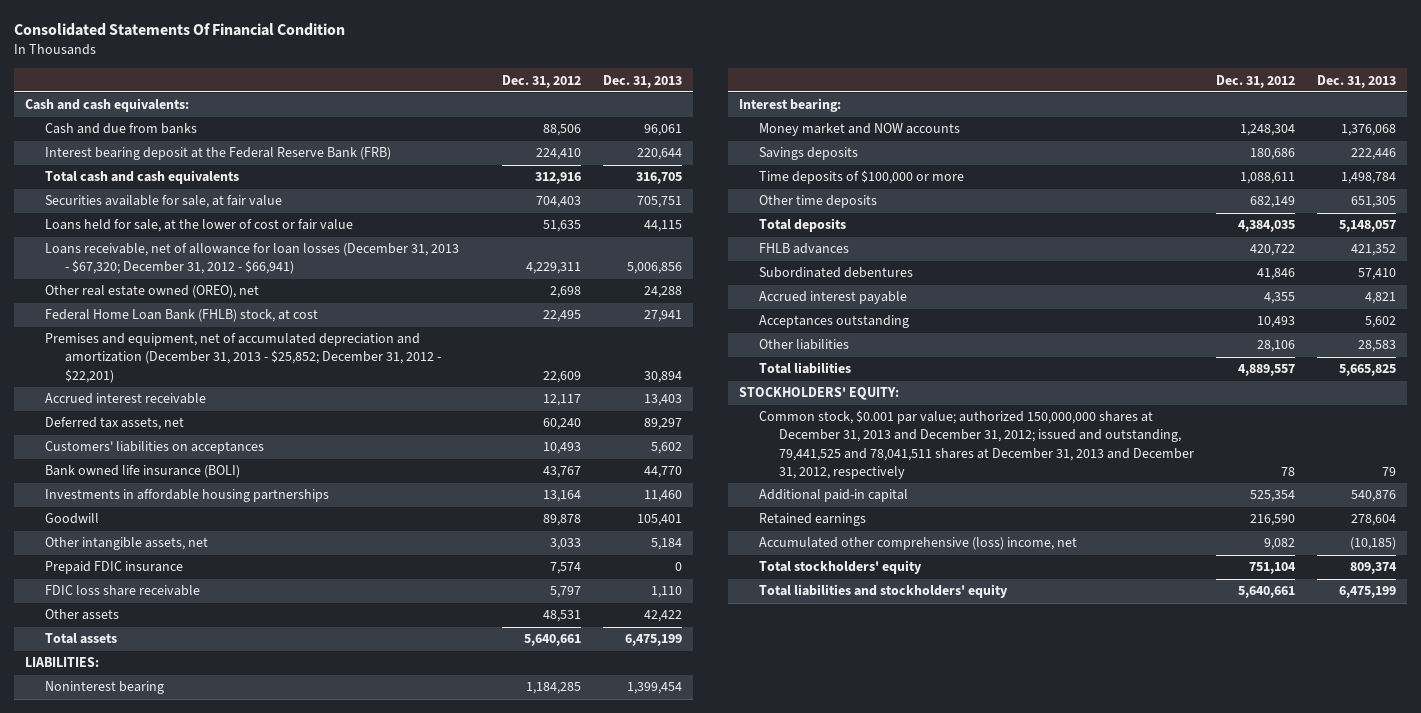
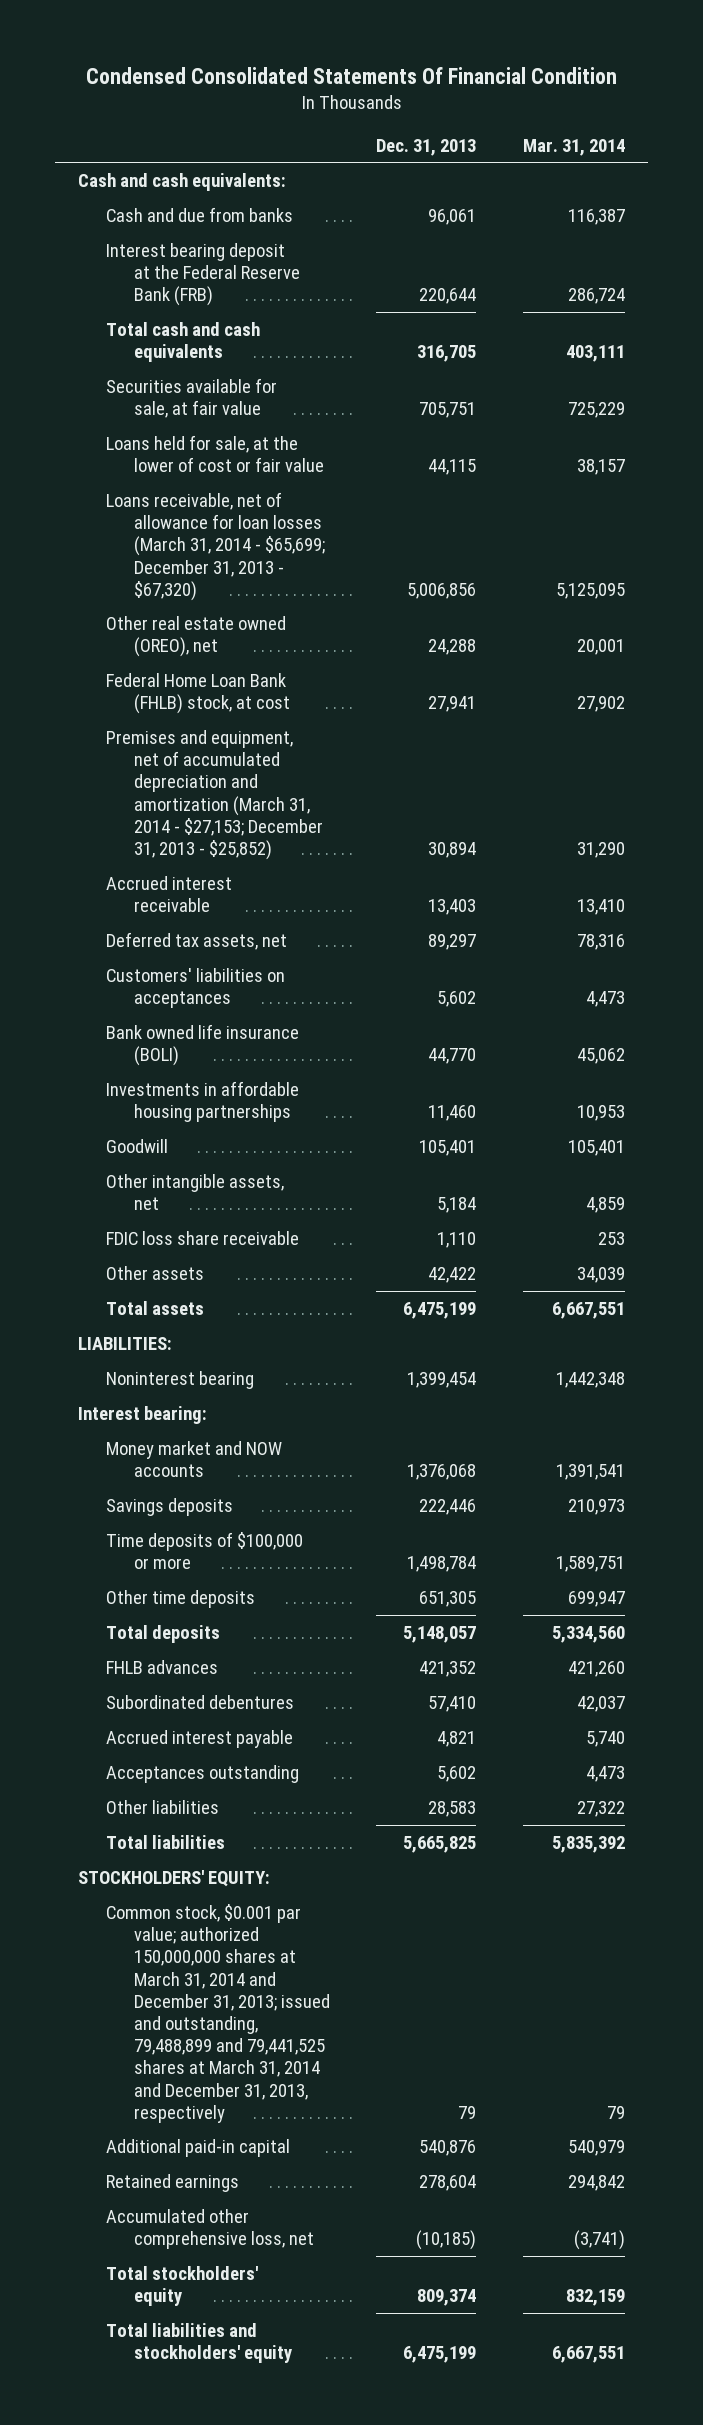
[13,23,345,37] Consolidated Statements Of Financial Condition -> [85,67,617,85] Condensed Consolidated Statements Of Financial Condition
[501,74,581,88] Dec. 31, 2012 -> none
none -> [522,138,625,156] Mar. 31, 2014
[44,243,459,275] Loans receivable, net of allowance for loan losses (December 31, 2013 - $67,320; December 31, 2012 - $66,941) -> [106,491,325,601] Loans receivable, net of allowance for loan losses (March 31, 2014 - $65,699; December 31, 2013 - $67,320)
[44,333,442,383] Premises and equipment, net of accumulated depreciation and amortization (December 31, 2013 - $25,852; December 31, 2012 - $22,201) -> [106,729,323,860] Premises and equipment, net of accumulated depreciation and amortization (March 31, 2014 - $27,153; December 31, 2013 - $25,852)
[44,561,183,575] Prepaid FDIC insurance -> none
[759,410,1195,479] Common stock, $0.001 par value; authorized 150,000,000 shares at December 31, 2013 and December 31, 2012; issued and outstanding, 79,441,525 and 78,041,511 shares at December 31, 2013 and December 31, 2012, respectively -> [106,1903,330,2123] Common stock, $0.001 par value; authorized 150,000,000 shares at March 31, 2014 and December 31, 2013; issued and outstanding, 79,488,899 and 79,441,525 shares at March 31, 2014 and December 31, 2013, respectively
[759,537,1078,551] Accumulated other comprehensive (loss) income, net -> [106,2208,314,2250] Accumulated other comprehensive loss, net

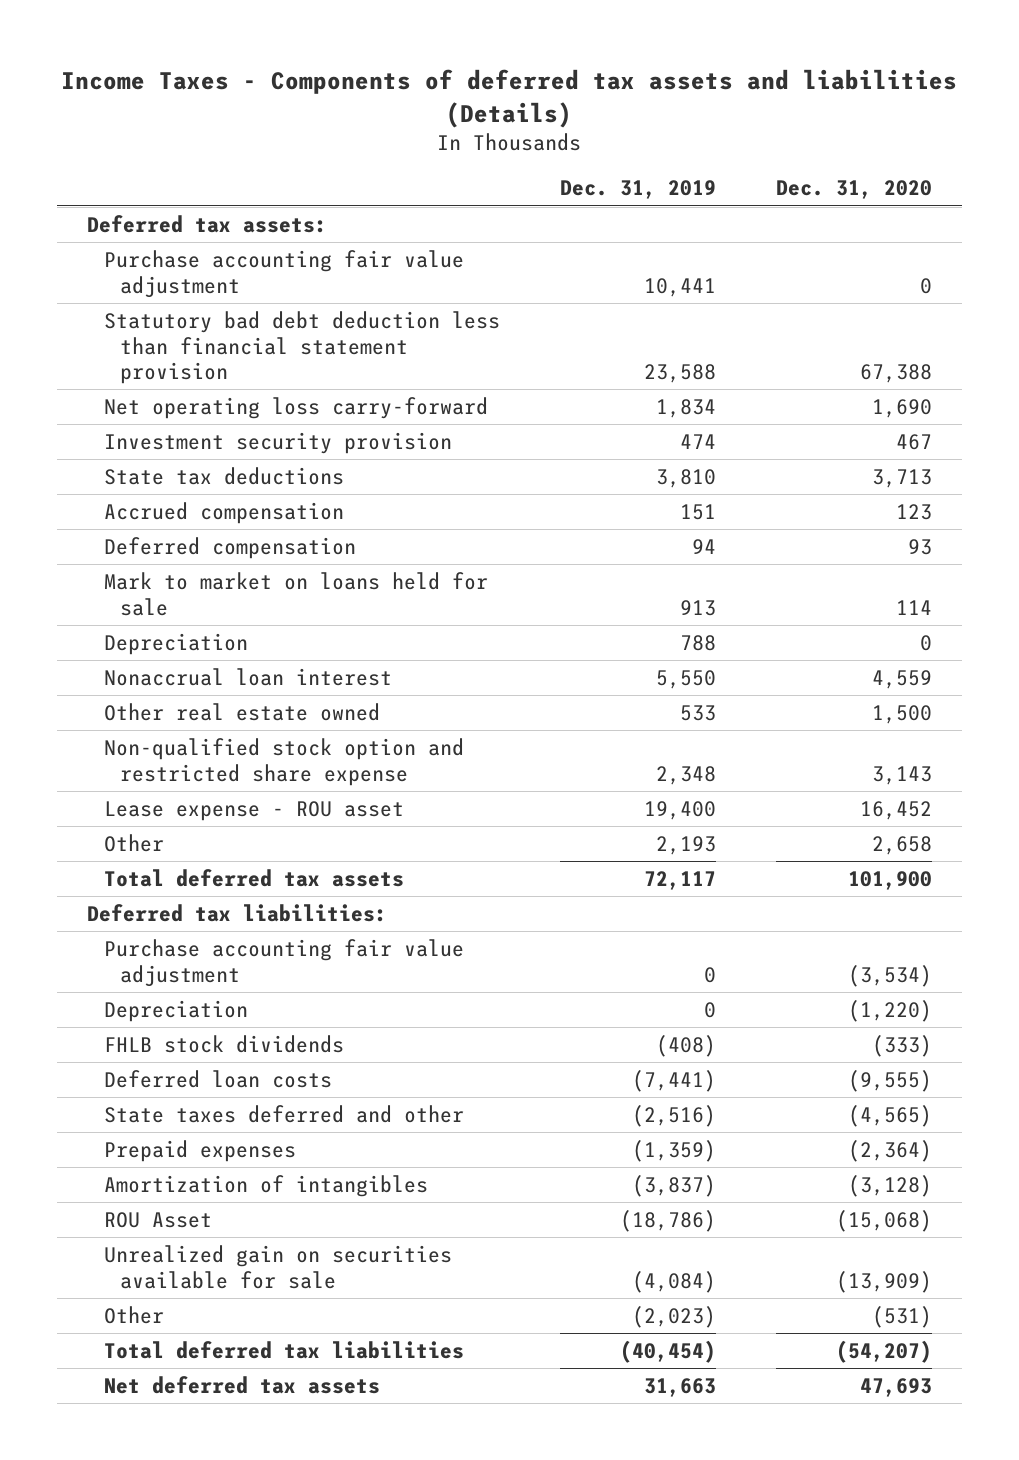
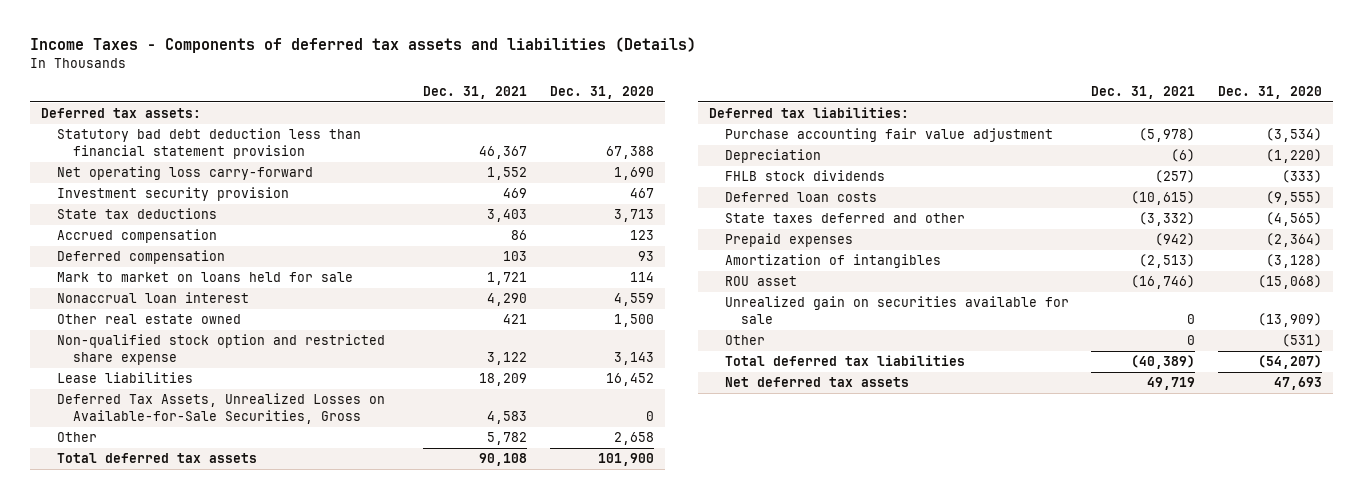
[559,180,716,200] Dec. 31, 2019 -> none
none -> [423,86,528,100] Dec. 31, 2021
[103,249,464,298] Purchase accounting fair value adjustment -> none
[103,632,248,655] Depreciation -> none
[103,800,404,821] Lease expense - ROU asset -> [57,372,194,384] Lease liabilities
none -> [57,393,386,425] Deferred Tax Assets, Unrealized Losses on Available-for-Sale Securities, Gross
[103,1211,212,1228] ROU Asset -> [725,276,798,287] ROU asset

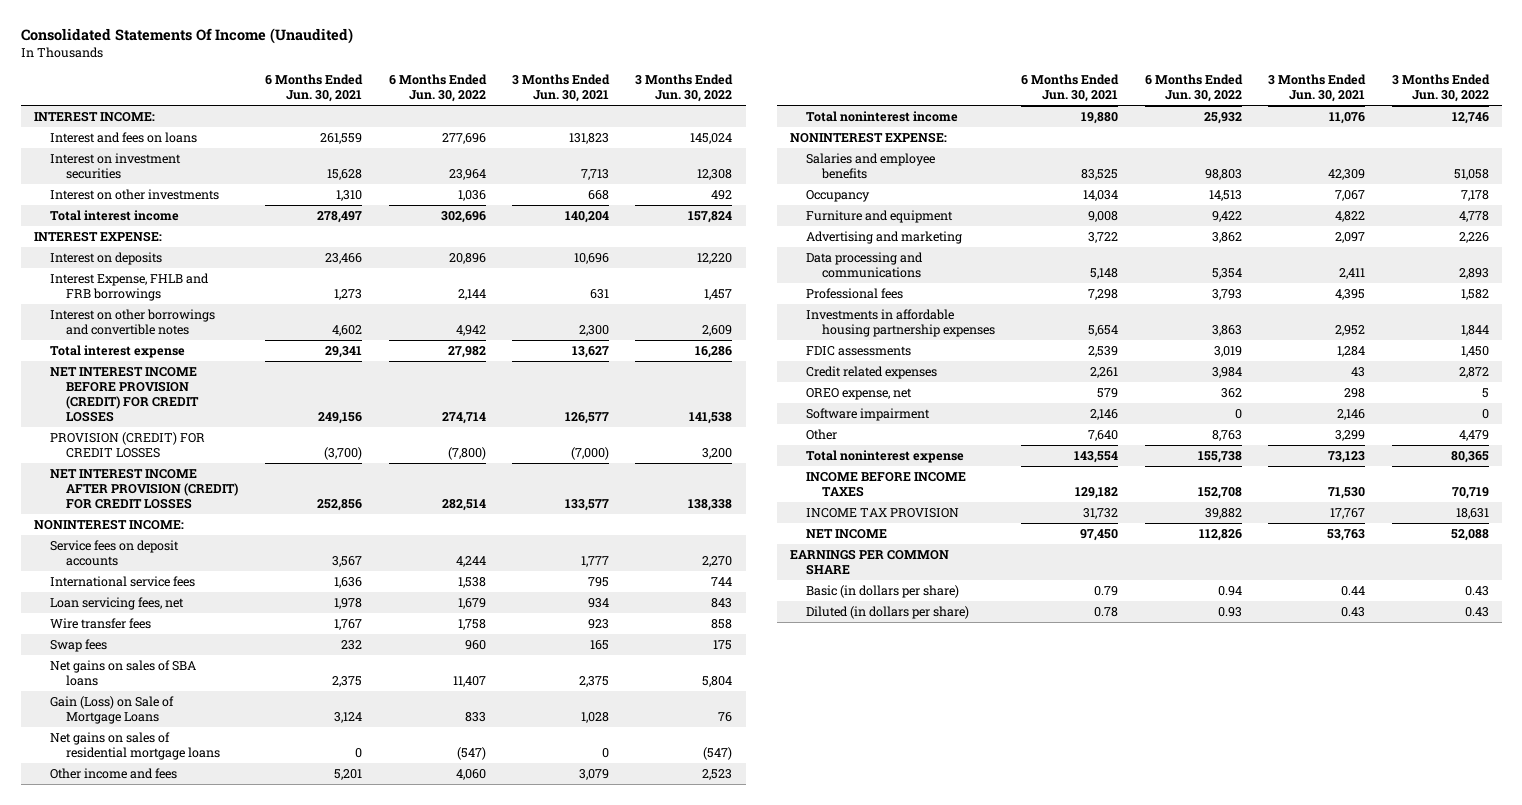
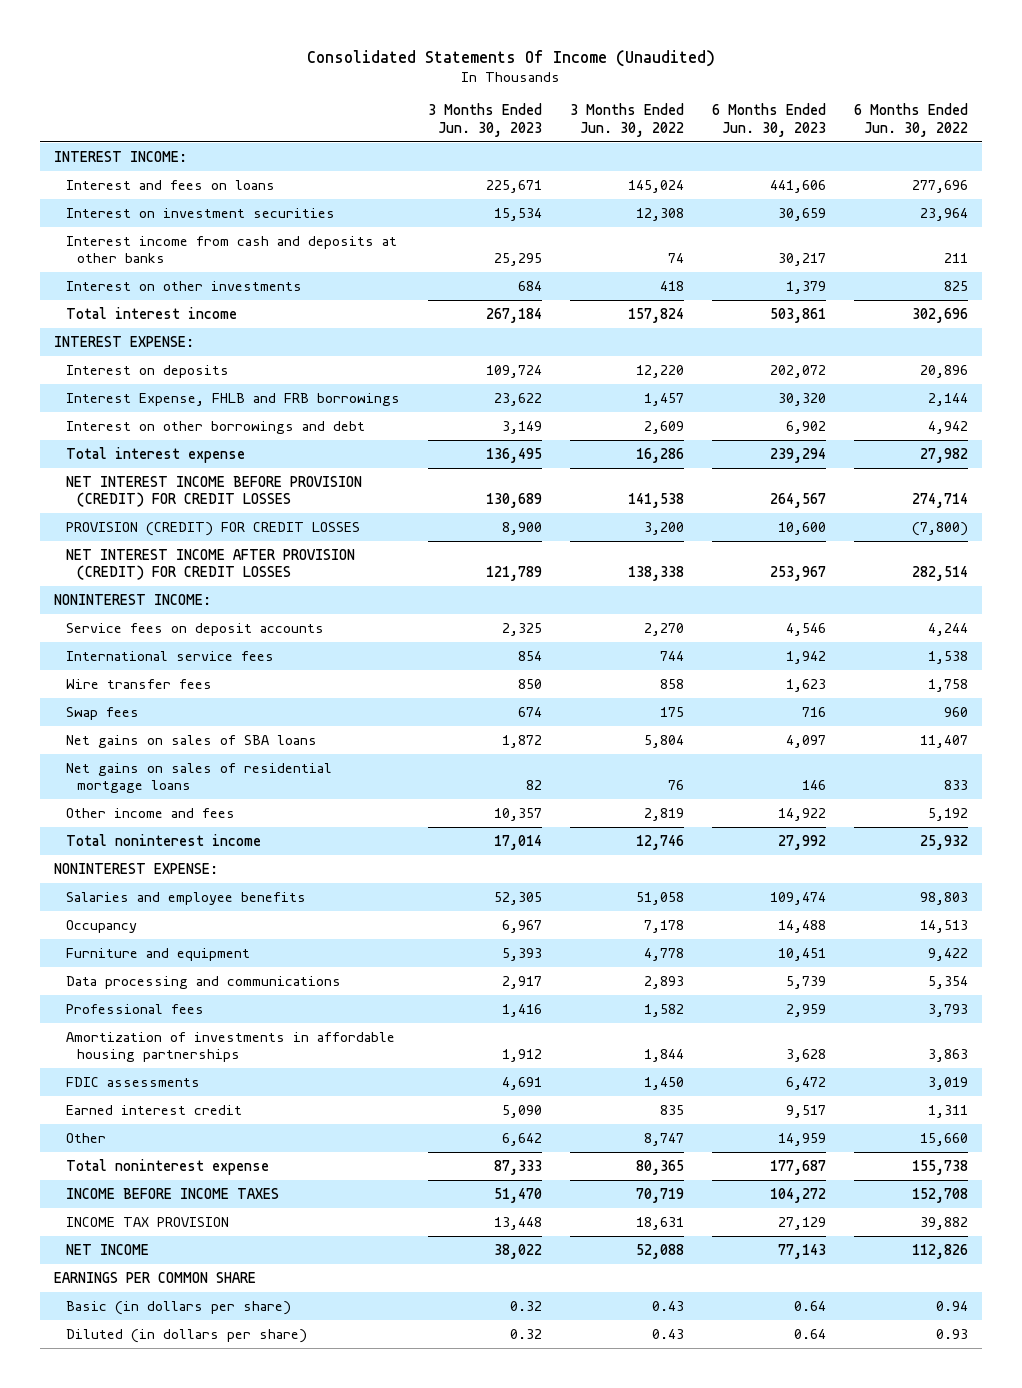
[265,74,364,103] 6 Months Ended Jun. 30, 2021 -> none
[512,74,611,103] 3 Months Ended Jun. 30, 2021 -> none
none -> [427,103,542,137] 3 Months Ended Jun. 30, 2023
none -> [711,103,826,137] 6 Months Ended Jun. 30, 2023
none -> [65,235,397,264] Interest income from cash and deposits at other banks
[457,190,486,202] 1,036 -> [943,280,968,291] 825
[711,190,733,201] 492 -> [659,280,684,291] 418
[49,309,215,336] Interest on other borrowings and convertible notes -> [65,420,365,434] Interest on other borrowings and debt
[49,597,184,611] Loan servicing fees, net -> none
[49,732,220,761] Net gains on sales of residential mortgage loans -> none
[49,696,174,725] Gain (Loss) on Sale of Mortgage Loans -> [65,762,332,794] Net gains on sales of residential mortgage loans
[455,769,486,781] 4,060 -> [927,807,968,821] 5,192
[702,769,733,781] 2,523 -> [643,807,684,821] 2,819
[805,231,962,245] Advertising and marketing -> none
[805,309,995,338] Investments in affordable housing partnership expenses -> [65,1031,395,1063] Amortization of investments in affordable housing partnerships
[805,366,937,380] Credit related expenses -> none
[805,388,912,401] OREO expense, net -> none
[805,408,930,422] Software impairment -> none
none -> [65,1104,242,1115] Earned interest credit
[1211,430,1242,442] 8,763 -> [919,1132,968,1146] 15,660
[1458,430,1489,442] 4,479 -> [643,1132,684,1146] 8,747

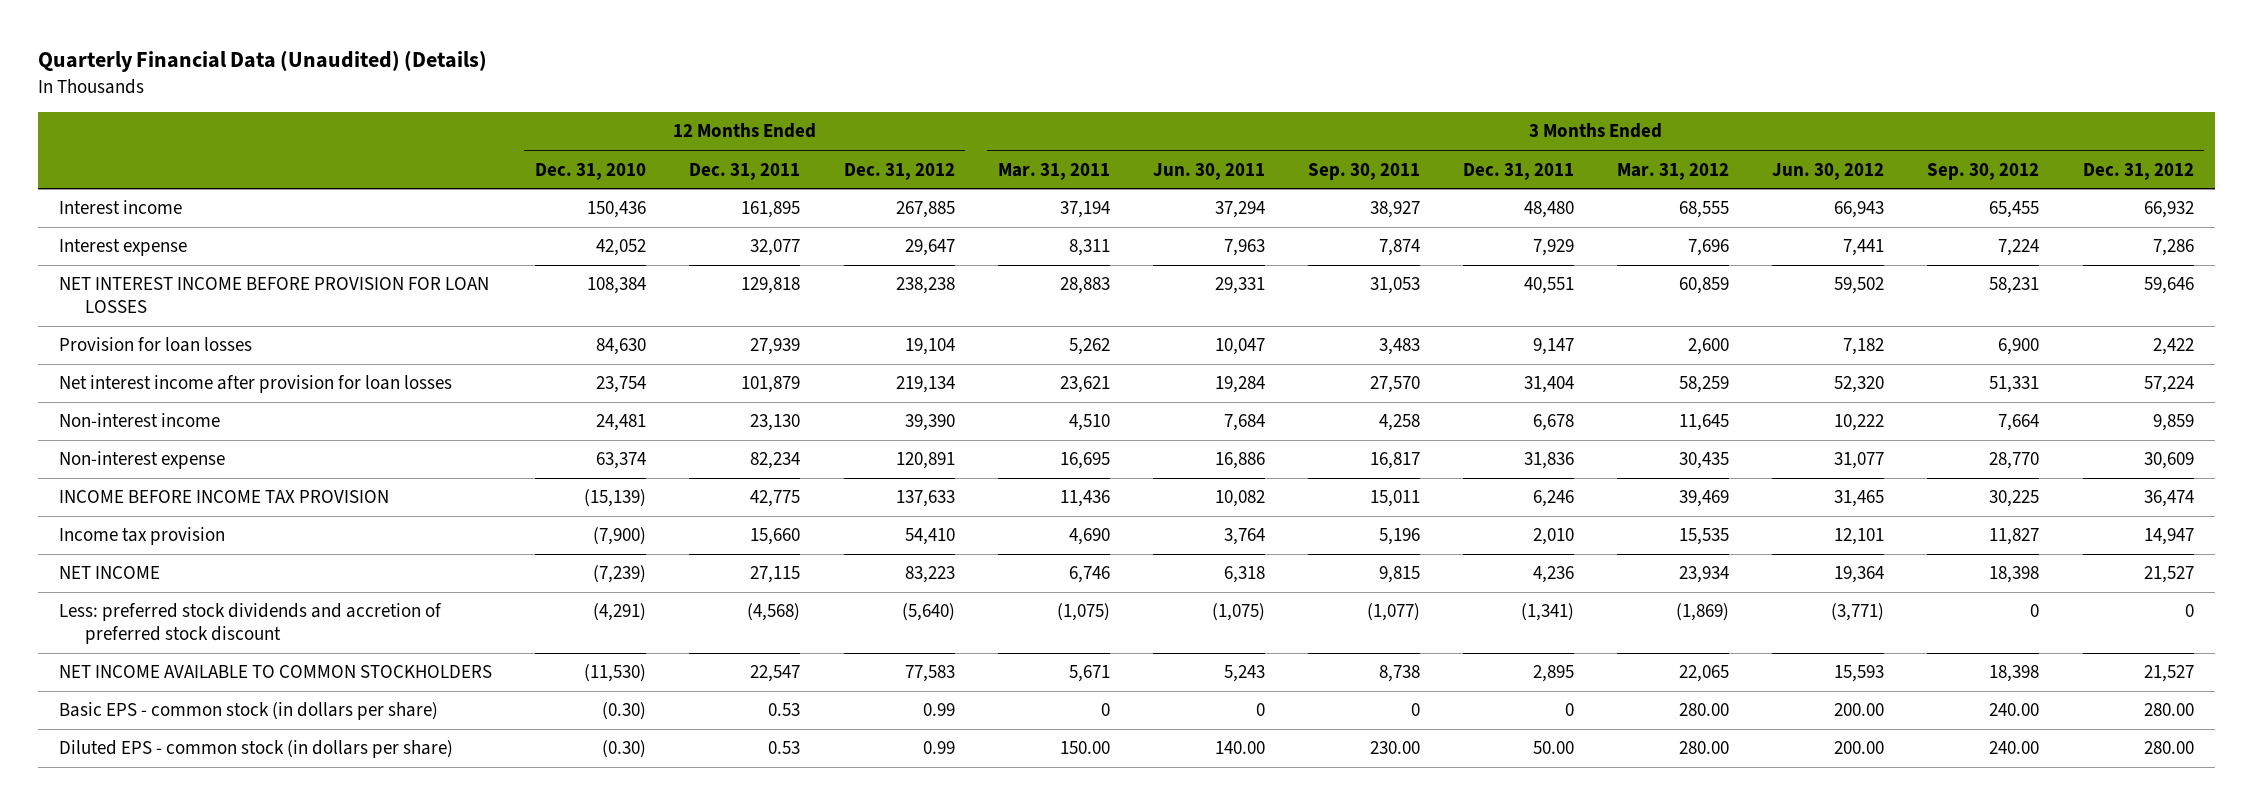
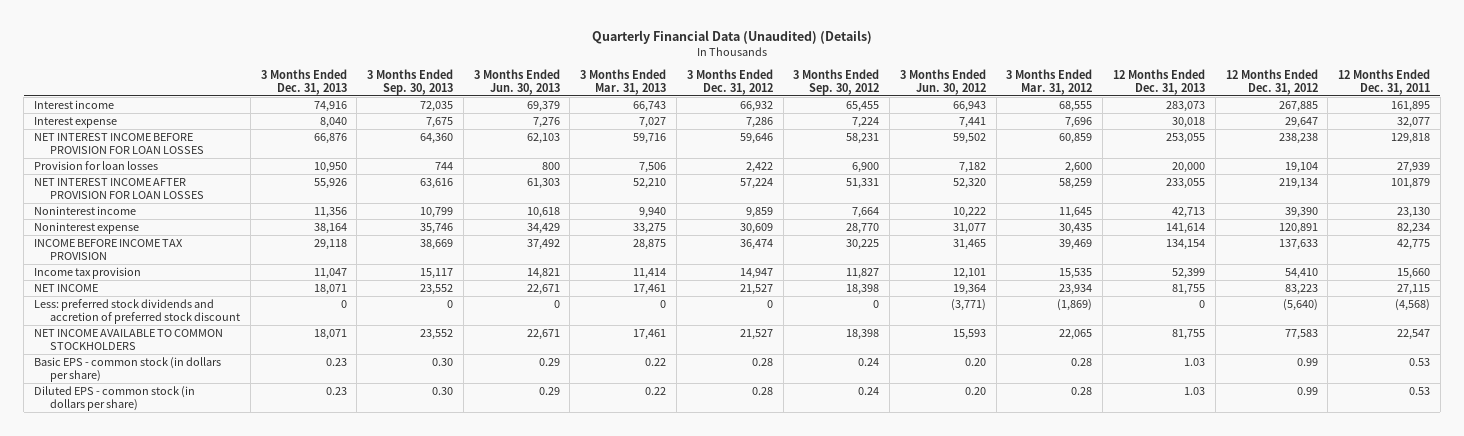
[535,162,647,180] Dec. 31, 2010 -> none
[997,162,1110,180] Mar. 31, 2011 -> none
[1152,162,1265,180] Jun. 30, 2011 -> none
[1307,162,1420,180] Sep. 30, 2011 -> none
[1463,162,1575,180] Dec. 31, 2011 -> none
none -> [260,68,347,95] 3 Months Ended Dec. 31, 2013
none -> [367,68,454,95] 3 Months Ended Sep. 30, 2013
none -> [473,68,560,95] 3 Months Ended Jun. 30, 2013
none -> [580,68,667,95] 3 Months Ended Mar. 31, 2013
none -> [1112,68,1205,95] 12 Months Ended Dec. 31, 2013
[59,375,453,394] Net interest income after provision for loan losses -> [33,178,204,200] NET INTEREST INCOME AFTER PROVISION FOR LOAN LOSSES
[59,413,221,428] Non-interest income -> [33,206,136,216] Noninterest income
[59,451,226,470] Non-interest expense -> [33,222,139,235] Noninterest expense
[1679,703,1730,717] 280.00 -> [1071,358,1093,367] 0.28
[1834,703,1885,717] 200.00 -> [964,358,986,367] 0.20
[1989,703,2040,717] 240.00 -> [858,358,880,367] 0.24
[2143,703,2194,717] 280.00 -> [751,358,773,367] 0.28
[1679,741,1730,755] 280.00 -> [1071,387,1093,396] 0.28
[1834,741,1885,755] 200.00 -> [964,387,986,396] 0.20
[1989,741,2040,755] 240.00 -> [858,387,880,396] 0.24
[2143,741,2194,755] 280.00 -> [751,387,773,396] 0.28

